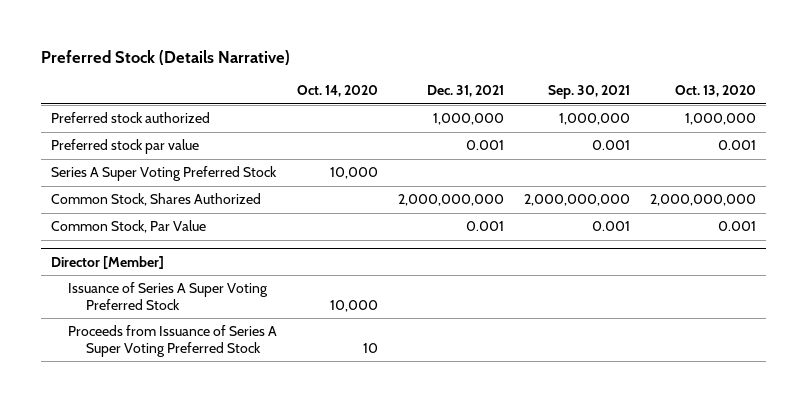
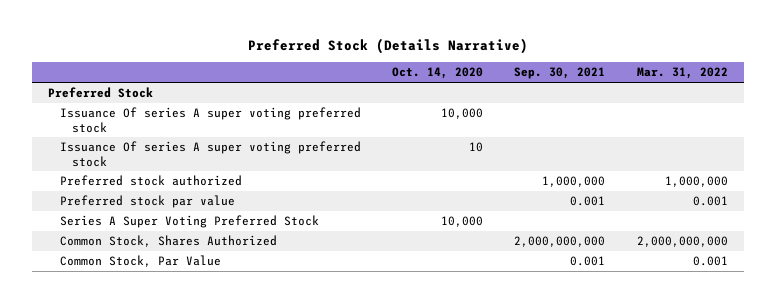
[427,85,505,98] Dec. 31, 2021 -> none
[674,85,756,98] Oct. 13, 2020 -> none
none -> [636,67,728,80] Mar. 31, 2022
none -> [47,87,153,99] Preferred Stock
none -> [59,107,361,133] Issuance Of series A super voting preferred stock
none -> [59,141,361,167] Issuance Of series A super voting preferred stock
[50,255,164,269] Director [Member] -> none
[68,282,269,310] Issuance of Series A Super Voting Preferred Stock -> none
[68,325,278,357] Proceeds from Issuance of Series A Super Voting Preferred Stock -> none

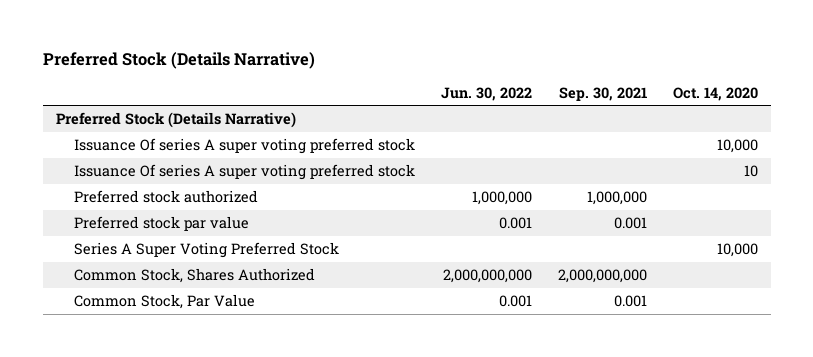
[636,67,728,80] Mar. 31, 2022 -> none
none -> [441,86,533,101] Jun. 30, 2022
[47,87,153,99] Preferred Stock -> [55,112,296,129] Preferred Stock (Details Narrative)

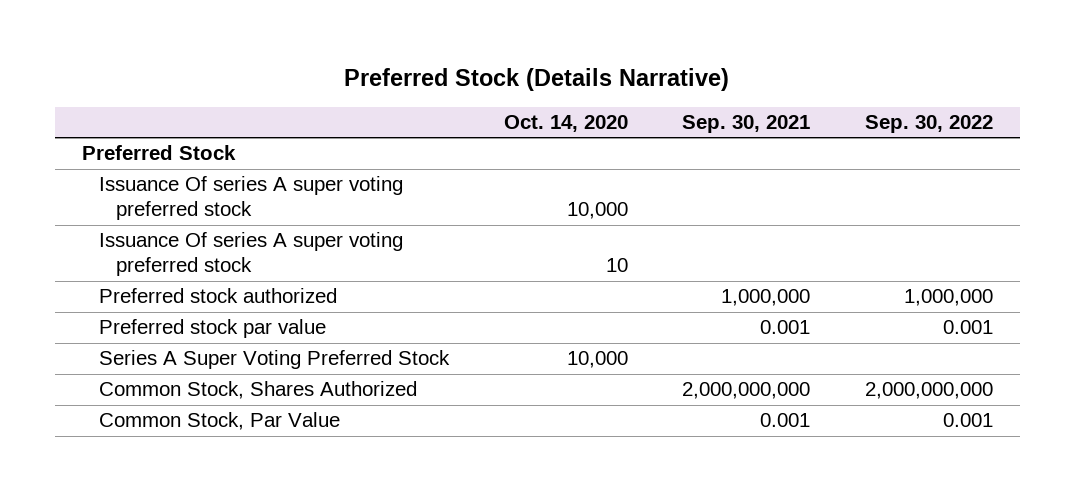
[441,86,533,101] Jun. 30, 2022 -> none
none -> [864,115,993,134] Sep. 30, 2022
[55,112,296,129] Preferred Stock (Details Narrative) -> [81,145,236,161] Preferred Stock

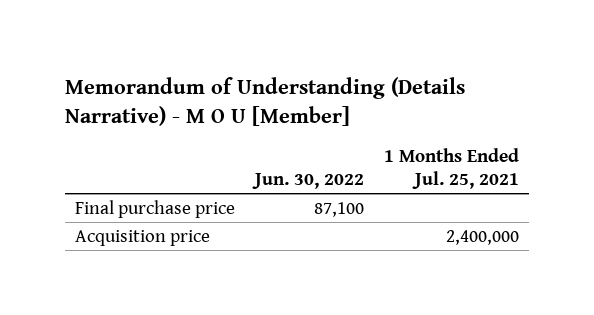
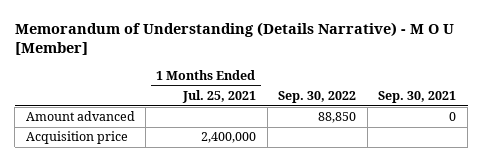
[251,173,364,190] Jun. 30, 2022 -> none
none -> [278,91,357,104] Sep. 30, 2022
none -> [378,91,457,104] Sep. 30, 2021
[74,199,235,218] Final purchase price -> [25,111,135,122] Amount advanced

